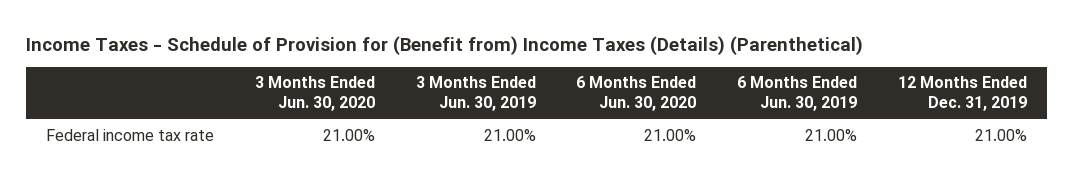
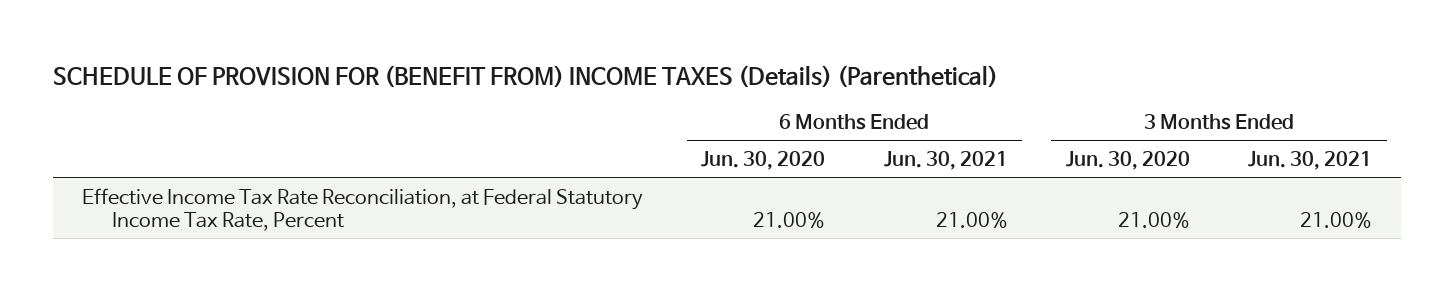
[26,35,864,55] Income Taxes - Schedule of Provision for (Benefit from) Income Taxes (Details) (Parenthetical) -> [52,64,998,88] SCHEDULE OF PROVISION FOR (BENEFIT FROM) INCOME TAXES (Details) (Parenthetical)
[415,76,536,111] 3 Months Ended Jun. 30, 2019 -> none
[737,76,858,111] 6 Months Ended Jun. 30, 2019 -> none
[897,76,1027,111] 12 Months Ended Dec. 31, 2019 -> none
none -> [883,150,1008,170] Jun. 30, 2021
none -> [1248,150,1373,170] Jun. 30, 2021
[46,128,215,141] Federal income tax rate -> [82,187,644,232] Effective Income Tax Rate Reconciliation, at Federal Statutory Income Tax Rate, Percent

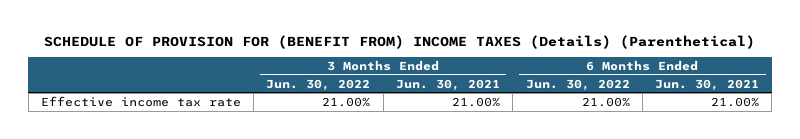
[701,150,826,170] Jun. 30, 2020 -> none
[1065,150,1190,170] Jun. 30, 2020 -> none
none -> [266,78,371,91] Jun. 30, 2022
none -> [525,78,630,91] Jun. 30, 2022
[82,187,644,232] Effective Income Tax Rate Reconciliation, at Federal Statutory Income Tax Rate, Percent -> [40,95,241,107] Effective income tax rate

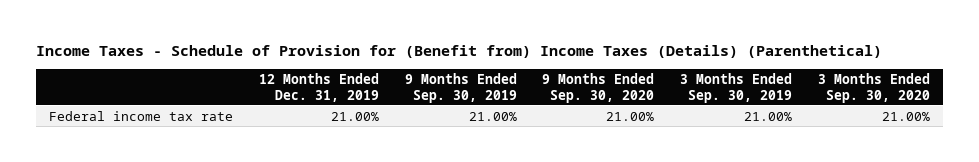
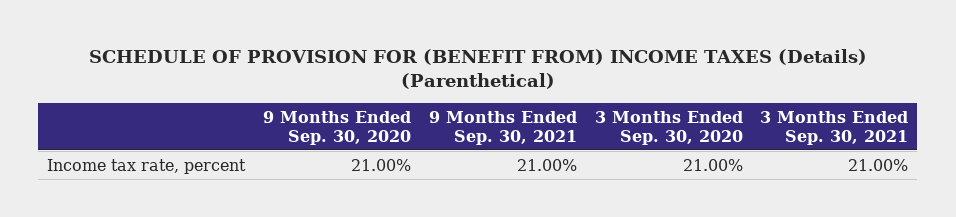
[35,45,882,59] Income Taxes - Schedule of Provision for (Benefit from) Income Taxes (Details) (Parenthetical) -> [88,48,867,90] SCHEDULE OF PROVISION FOR (BENEFIT FROM) INCOME TAXES (Details) (Parenthetical)
[258,72,379,102] 12 Months Ended Dec. 31, 2019 -> none
[404,72,517,103] 9 Months Ended Sep. 30, 2019 -> none
[680,72,793,103] 3 Months Ended Sep. 30, 2019 -> none
none -> [428,111,577,145] 9 Months Ended Sep. 30, 2021
none -> [760,111,909,145] 3 Months Ended Sep. 30, 2021
[48,110,233,121] Federal income tax rate -> [47,158,247,174] Income tax rate, percent

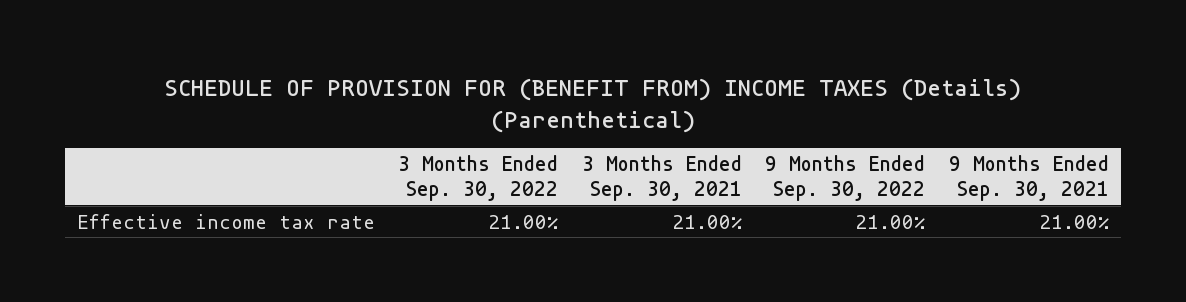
[263,111,412,145] 9 Months Ended Sep. 30, 2020 -> none
[594,111,743,145] 3 Months Ended Sep. 30, 2020 -> none
none -> [398,154,559,202] 3 Months Ended Sep. 30, 2022
none -> [765,154,926,202] 9 Months Ended Sep. 30, 2022
[47,158,247,174] Income tax rate, percent -> [76,213,375,229] Effective income tax rate

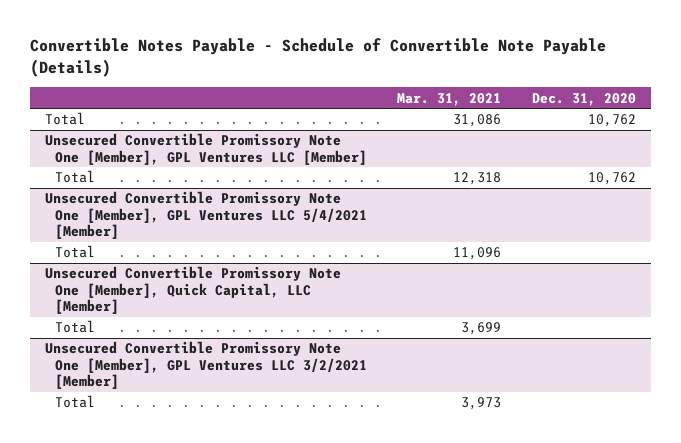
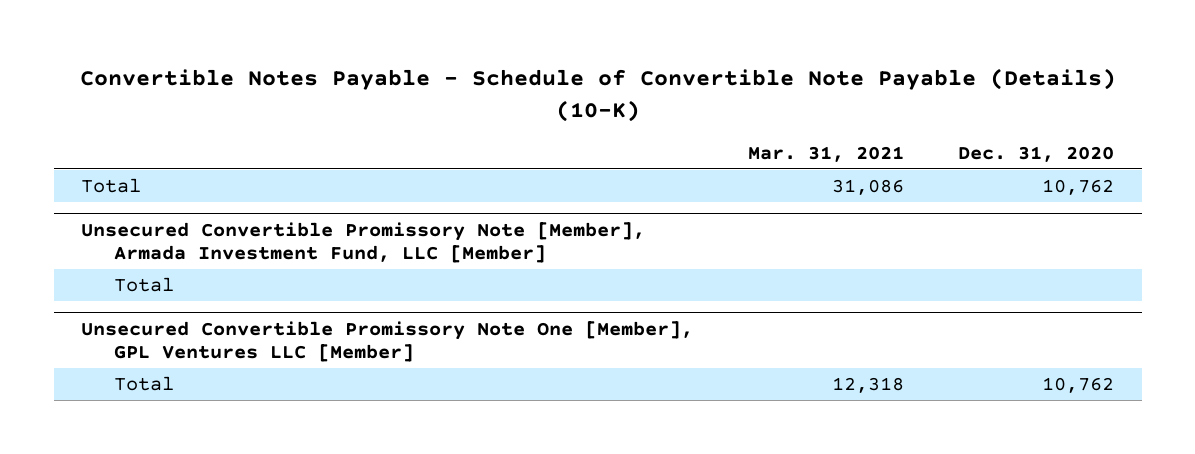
[29,38,606,78] Convertible Notes Payable - Schedule of Convertible Note Payable (Details) -> [79,68,1116,122] Convertible Notes Payable - Schedule of Convertible Note Payable (Details) (10-K)
none -> [81,221,646,264] Unsecured Convertible Promissory Note [Member], Armada Investment Fund, LLC [Member]
none -> [113,276,174,292] Total
[44,191,367,239] Unsecured Convertible Promissory Note One [Member], GPL Ventures LLC 5/4/2021 [Member] -> none
[54,245,95,259] Total -> none
[44,266,341,314] Unsecured Convertible Promissory Note One [Member], Quick Capital, LLC [Member] -> none
[54,320,95,334] Total -> none
[44,341,367,389] Unsecured Convertible Promissory Note One [Member], GPL Ventures LLC 3/2/2021 [Member] -> none
[54,395,95,409] Total -> none

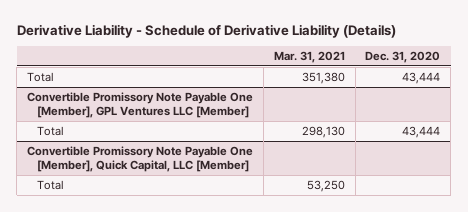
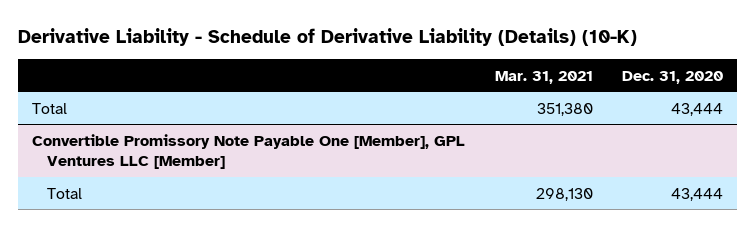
[16,23,396,38] Derivative Liability - Schedule of Derivative Liability (Details) -> [17,27,637,46] Derivative Liability - Schedule of Derivative Liability (Details) (10-K)
[27,145,254,172] Convertible Promissory Note Payable One [Member], Quick Capital, LLC [Member] -> none
[36,179,64,190] Total -> none

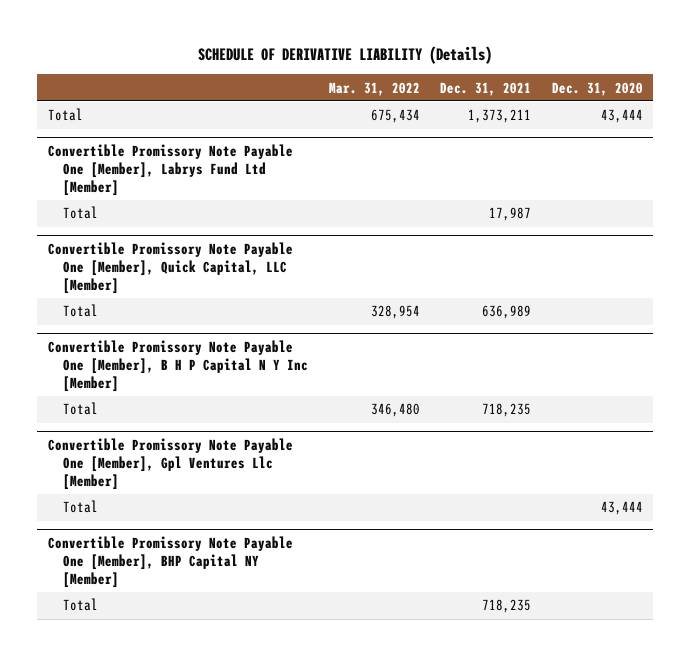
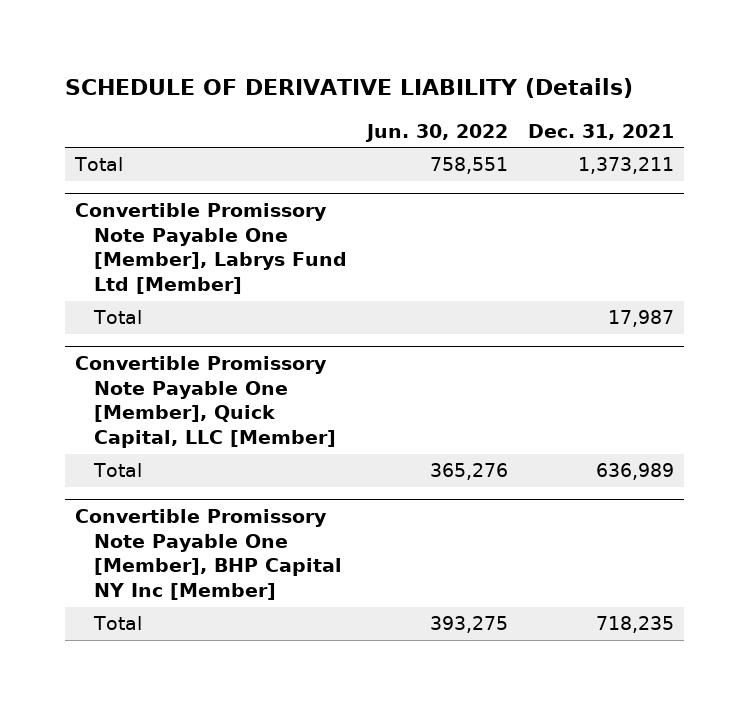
[328,81,420,96] Mar. 31, 2022 -> none
[552,81,644,96] Dec. 31, 2020 -> none
none -> [364,123,508,142] Jun. 30, 2022
[47,340,309,392] Convertible Promissory Note Payable One [Member], B H P Capital N Y Inc [Member] -> none
[63,402,99,416] Total -> none
[47,438,293,490] Convertible Promissory Note Payable One [Member], Gpl Ventures Llc [Member] -> none
[63,500,99,514] Total -> none
[47,536,293,588] Convertible Promissory Note Payable One [Member], BHP Capital NY [Member] -> [75,508,342,601] Convertible Promissory Note Payable One [Member], BHP Capital NY Inc [Member]

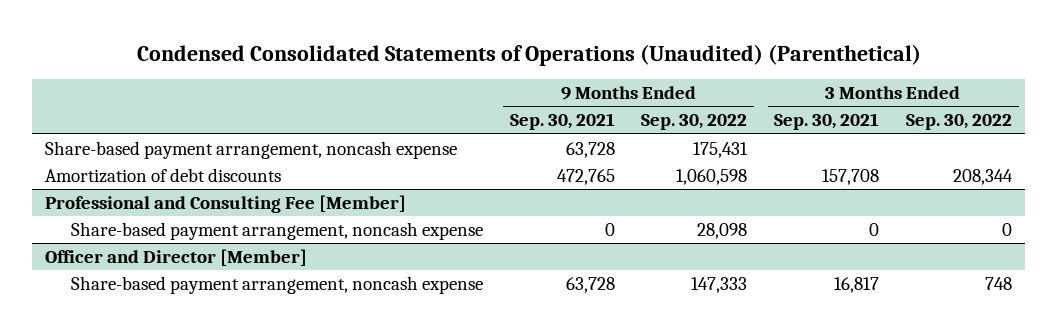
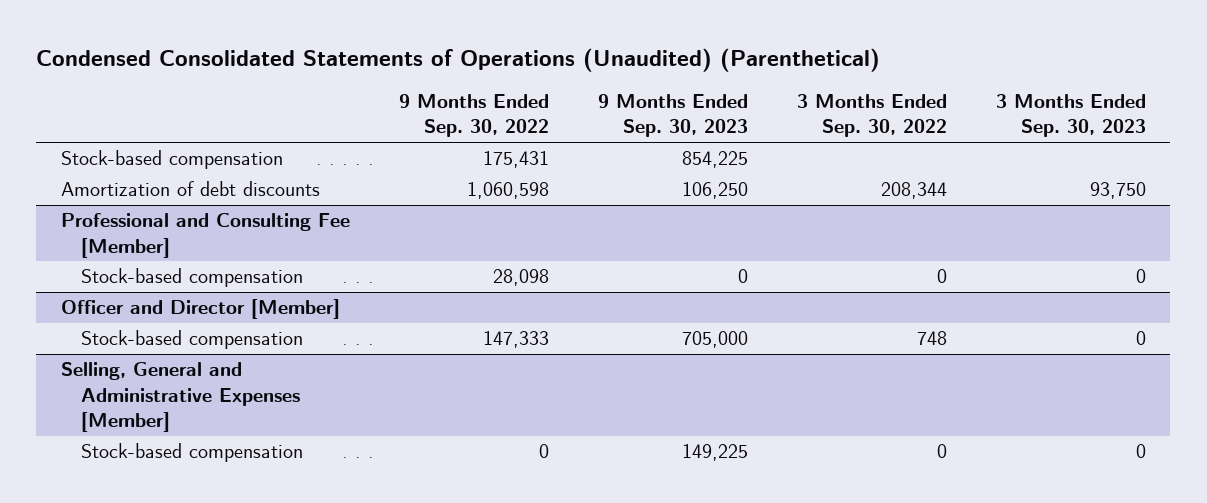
[509,113,615,131] Sep. 30, 2021 -> none
[774,113,880,131] Sep. 30, 2021 -> none
none -> [597,94,748,138] 9 Months Ended Sep. 30, 2023
none -> [995,94,1146,138] 3 Months Ended Sep. 30, 2023
[45,140,458,159] Share-based payment arrangement, noncash expense -> [60,150,283,170] Stock-based compensation
[70,221,483,240] Share-based payment arrangement, noncash expense -> [80,268,303,288] Stock-based compensation
[70,275,483,294] Share-based payment arrangement, noncash expense -> [80,330,303,350] Stock-based compensation
none -> [60,362,300,432] Selling, General and Administrative Expenses [Member]
none -> [80,443,303,463] Stock-based compensation

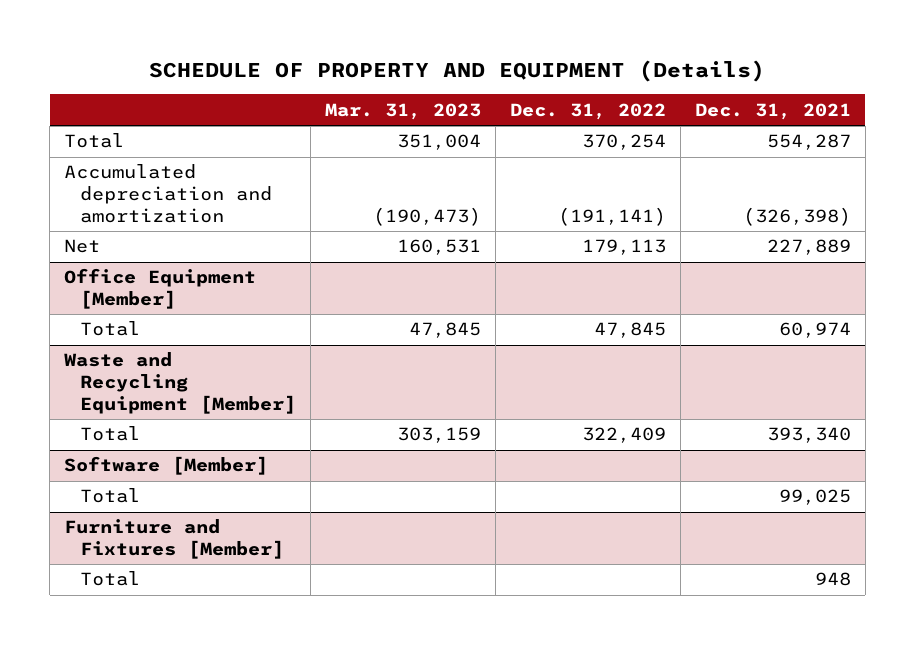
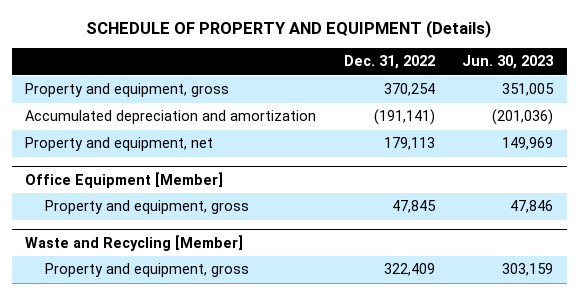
[324,102,481,120] Mar. 31, 2023 -> none
[694,102,851,120] Dec. 31, 2021 -> none
none -> [462,55,555,70] Jun. 30, 2023
[64,133,125,149] Total -> [25,83,230,98] Property and equipment, gross
[64,239,101,254] Net -> [25,137,214,152] Property and equipment, net
[64,456,269,476] Software [Member] -> none
[80,488,141,504] Total -> none
[64,519,285,560] Furniture and Fixtures [Member] -> none
[80,571,141,587] Total -> none
[80,321,141,337] Total -> [45,200,250,215] Property and equipment, gross
[64,352,297,415] Waste and Recycling Equipment [Member] -> [25,234,244,251] Waste and Recycling [Member]
[80,426,141,442] Total -> [45,263,250,278] Property and equipment, gross

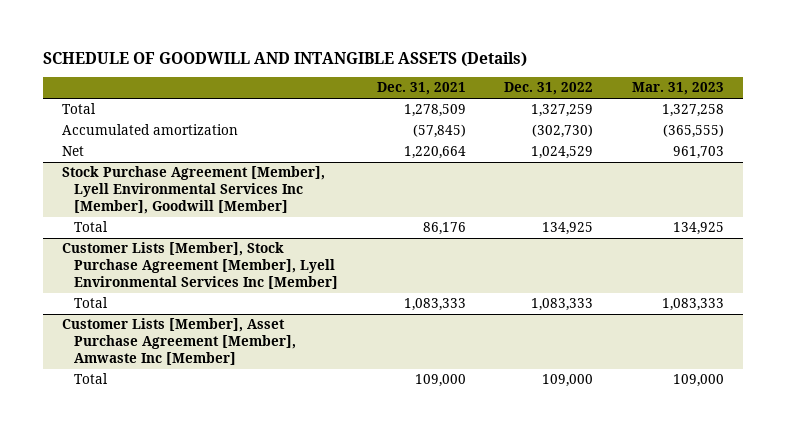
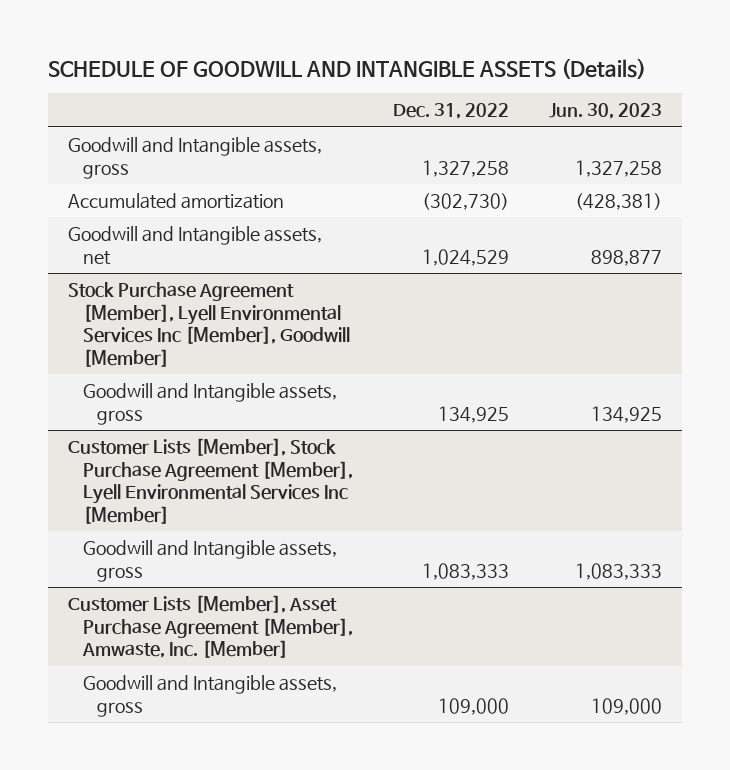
[376,82,466,96] Dec. 31, 2021 -> none
[632,82,725,96] Mar. 31, 2023 -> none
none -> [549,103,663,120] Jun. 30, 2023
[62,103,97,115] Total -> none
none -> [68,136,323,179] Goodwill and Intangible assets, gross
[62,146,85,157] Net -> [68,225,323,265] Goodwill and Intangible assets, net
[74,221,109,233] Total -> [82,382,337,425] Goodwill and Intangible assets, gross
[74,297,109,309] Total -> [82,539,337,582] Goodwill and Intangible assets, gross
[62,318,297,365] Customer Lists [Member], Asset Purchase Agreement [Member], Amwaste Inc [Member] -> [68,594,353,659] Customer Lists [Member], Asset Purchase Agreement [Member], Amwaste, Inc. [Member]
[74,373,109,385] Total -> [82,674,337,717] Goodwill and Intangible assets, gross

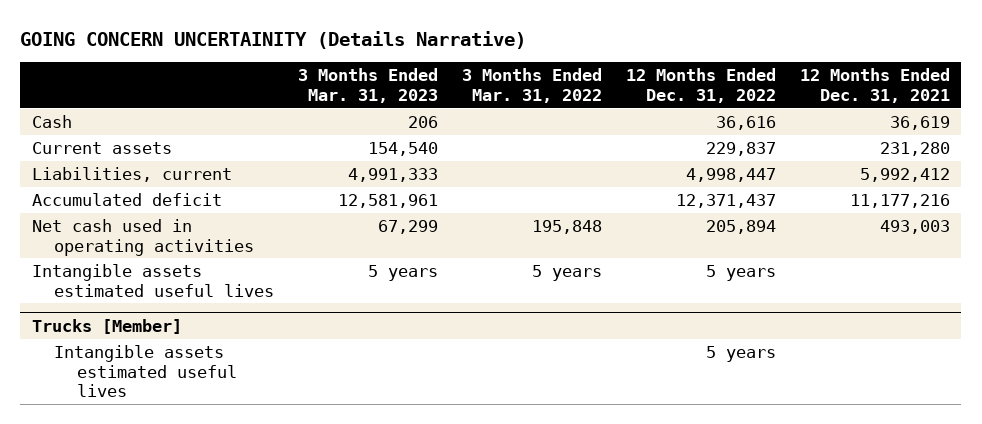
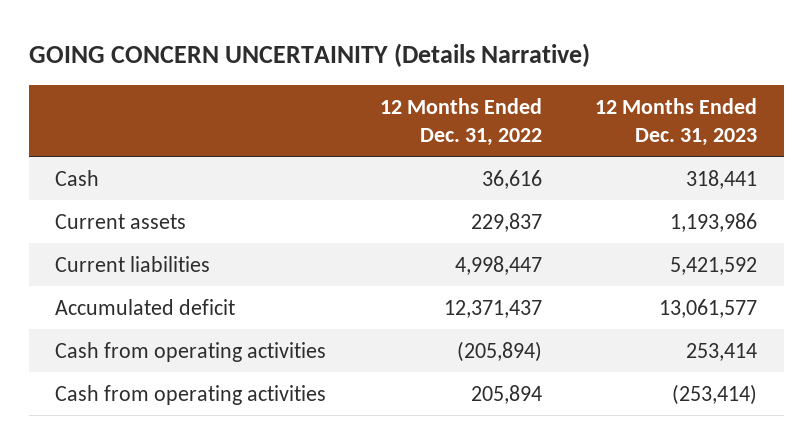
[298,68,439,103] 3 Months Ended Mar. 31, 2023 -> none
[462,68,603,103] 3 Months Ended Mar. 31, 2022 -> none
[799,68,950,103] 12 Months Ended Dec. 31, 2021 -> none
none -> [594,97,757,146] 12 Months Ended Dec. 31, 2023
[31,166,232,182] Liabilities, current -> [55,255,211,272] Current liabilities
[31,263,275,297] Intangible assets estimated useful lives -> none
[31,318,182,334] Trucks [Member] -> none
[54,344,237,398] Intangible assets estimated useful lives -> none
[31,218,255,256] Net cash used in operating activities -> [55,341,327,362] Cash from operating activities
[705,219,776,234] 205,894 -> [456,340,542,362] (205,894)
none -> [55,384,327,405] Cash from operating activities

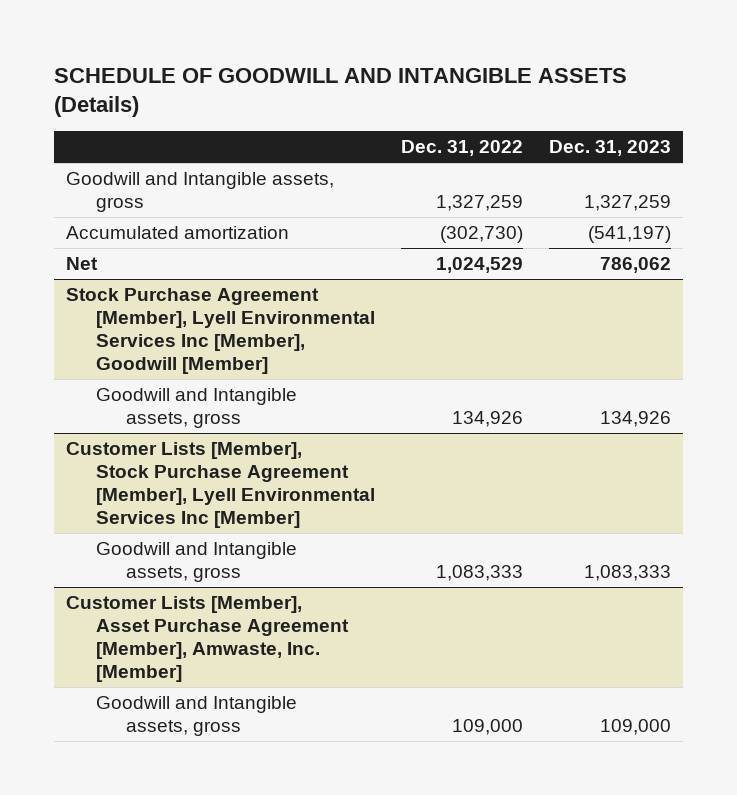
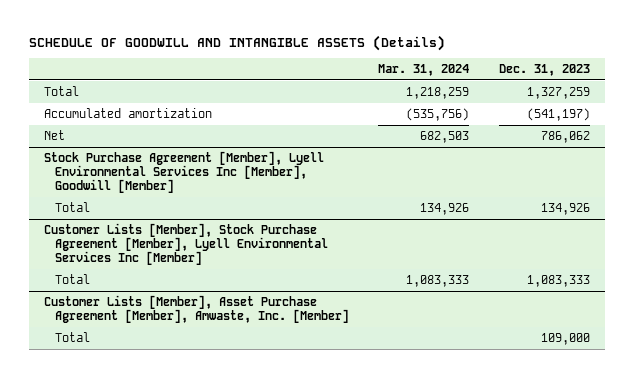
[400,140,523,157] Dec. 31, 2022 -> none
none -> [378,63,470,76] Mar. 31, 2024
[66,171,335,213] Goodwill and Intangible assets, gross -> [43,85,79,96] Total
[96,387,298,429] Goodwill and Intangible assets, gross -> [54,201,90,212] Total
[96,541,298,583] Goodwill and Intangible assets, gross -> [54,273,90,284] Total
[96,695,298,737] Goodwill and Intangible assets, gross -> [54,331,90,342] Total

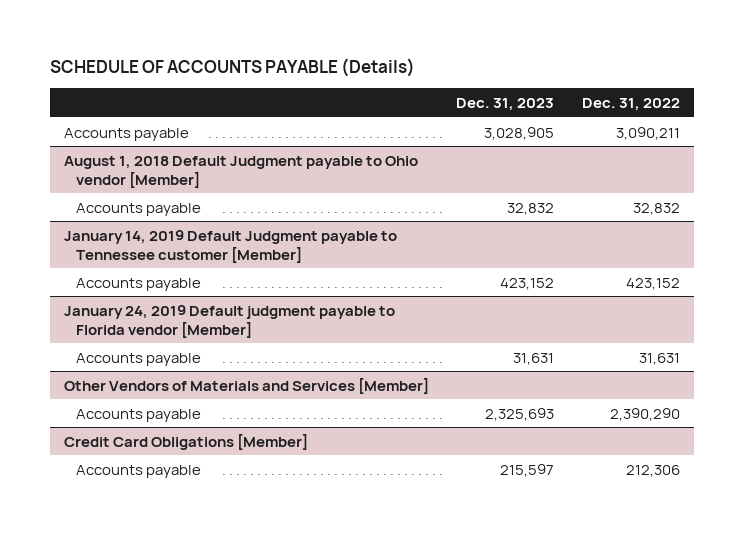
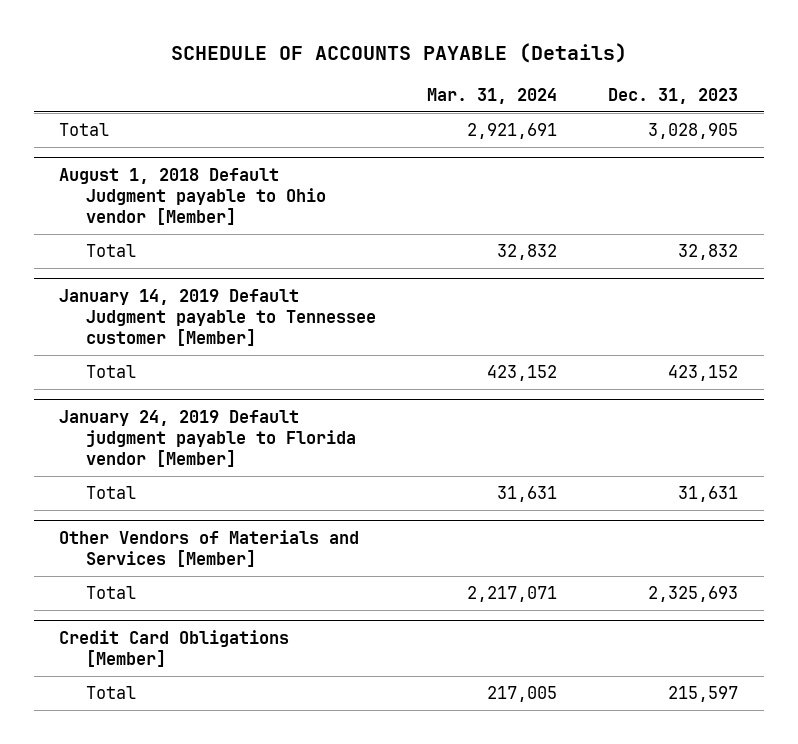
[581,97,680,111] Dec. 31, 2022 -> none
none -> [427,87,558,104] Mar. 31, 2024
[63,127,189,141] Accounts payable -> [59,123,110,137] Total
[75,202,201,216] Accounts payable -> [86,244,137,258] Total
[75,277,201,291] Accounts payable -> [86,365,137,379] Total
[75,352,201,366] Accounts payable -> [86,486,137,500] Total
[75,408,201,422] Accounts payable -> [86,586,137,600] Total
[75,464,201,478] Accounts payable -> [86,686,137,700] Total

